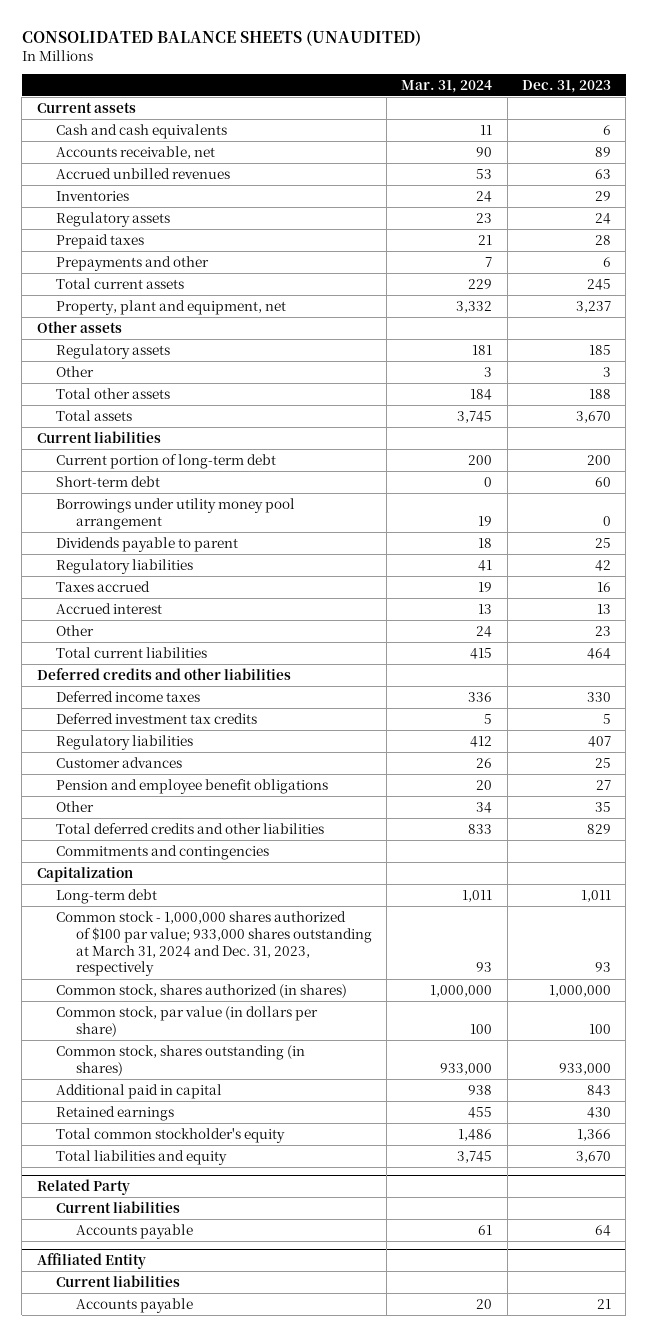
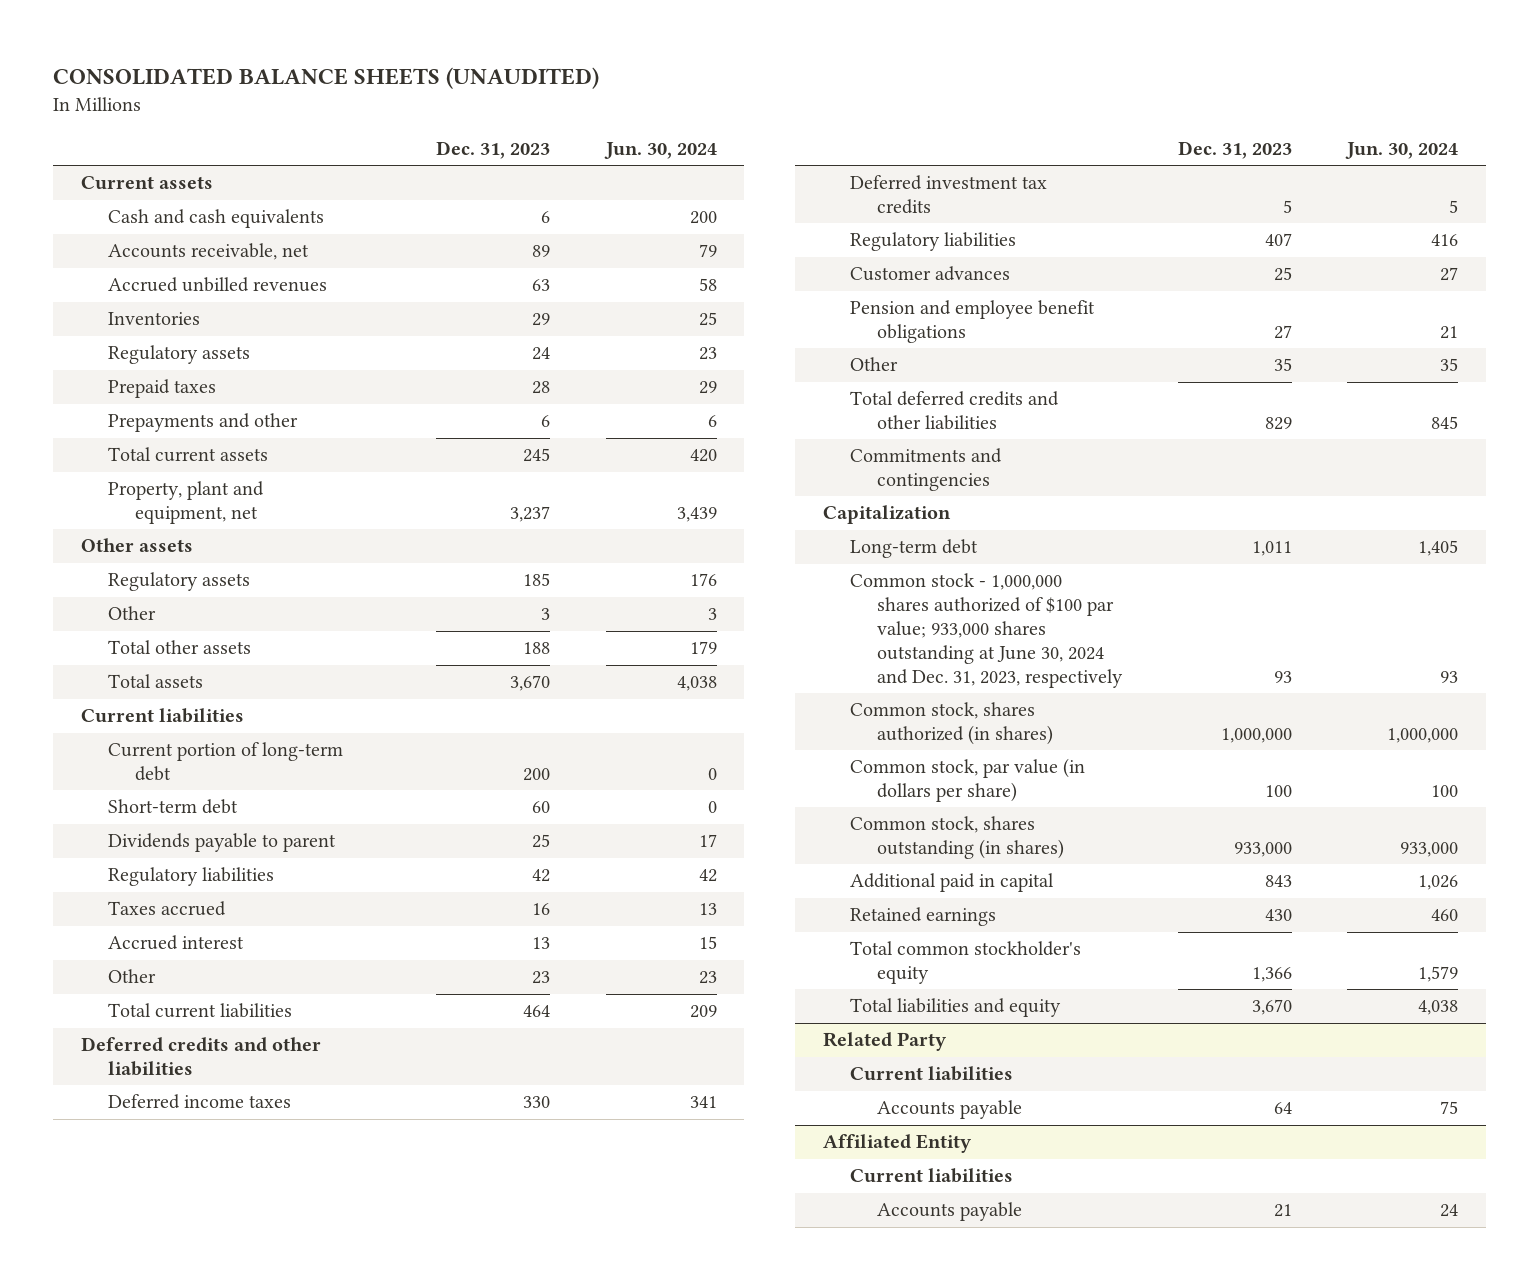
[401,79,493,93] Mar. 31, 2024 -> none
none -> [603,141,717,159] Jun. 30, 2024
[56,497,296,530] Borrowings under utility money pool arrangement -> none
[56,910,372,977] Common stock - 1,000,000 shares authorized of $100 par value; 933,000 shares outstanding at March 31, 2024 and Dec. 31, 2023, respectively -> [849,573,1124,688] Common stock - 1,000,000 shares authorized of $100 par value; 933,000 shares outstanding at June 30, 2024 and Dec. 31, 2023, respectively

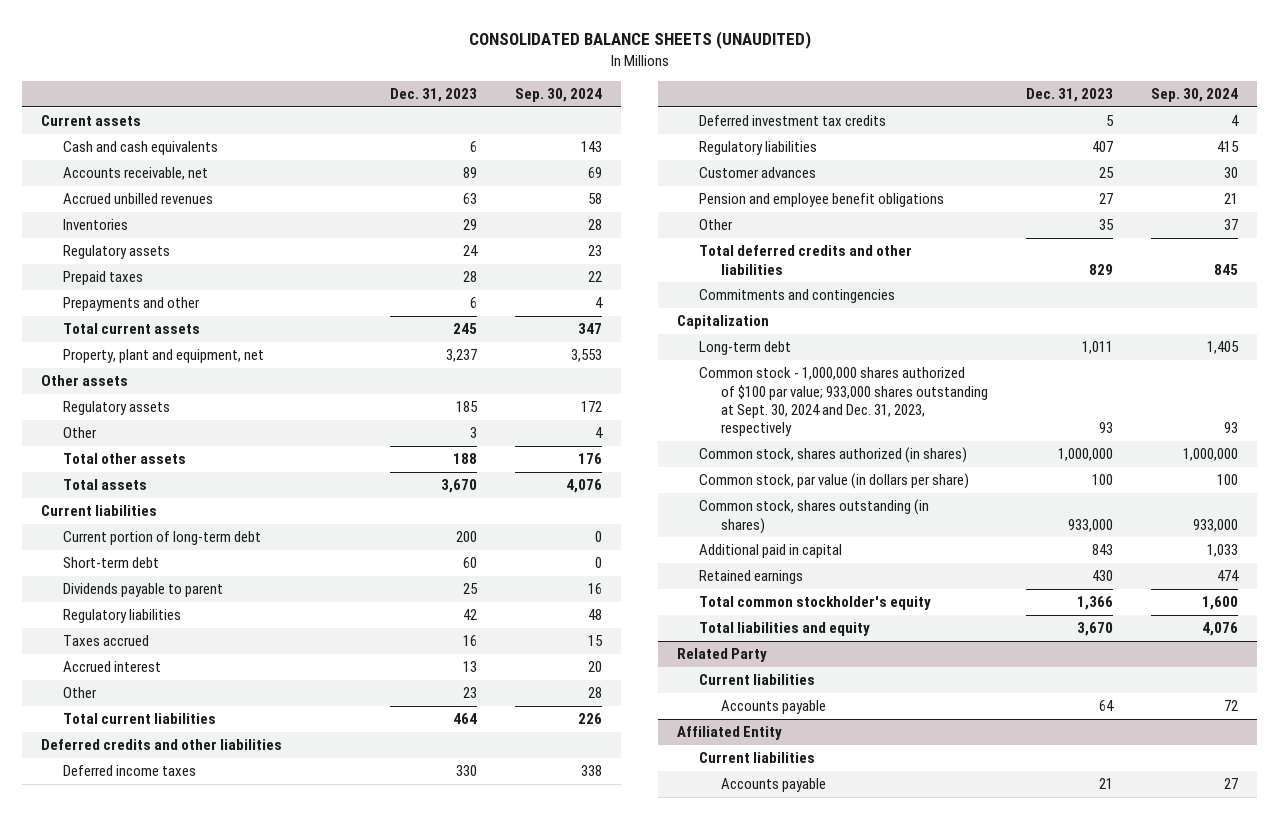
[603,141,717,159] Jun. 30, 2024 -> none
none -> [515,87,603,102] Sep. 30, 2024
[849,573,1124,688] Common stock - 1,000,000 shares authorized of $100 par value; 933,000 shares outstanding at June 30, 2024 and Dec. 31, 2023, respectively -> [699,367,989,437] Common stock - 1,000,000 shares authorized of $100 par value; 933,000 shares outstanding at Sept. 30, 2024 and Dec. 31, 2023, respectively

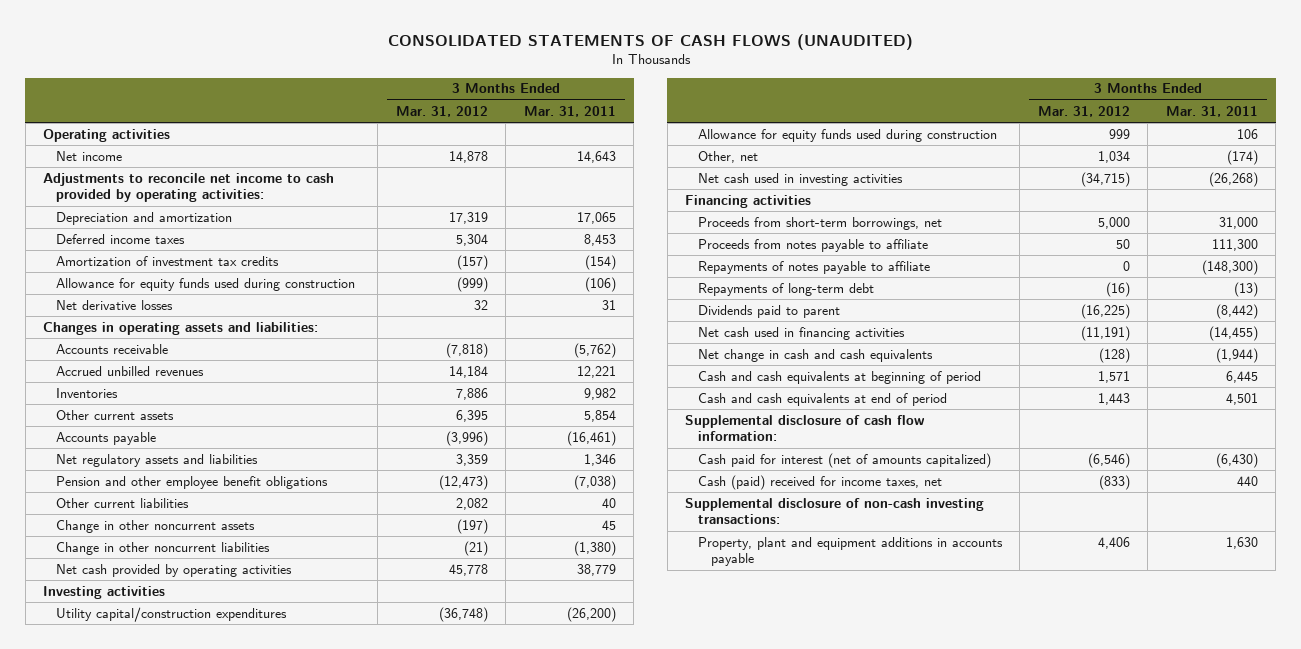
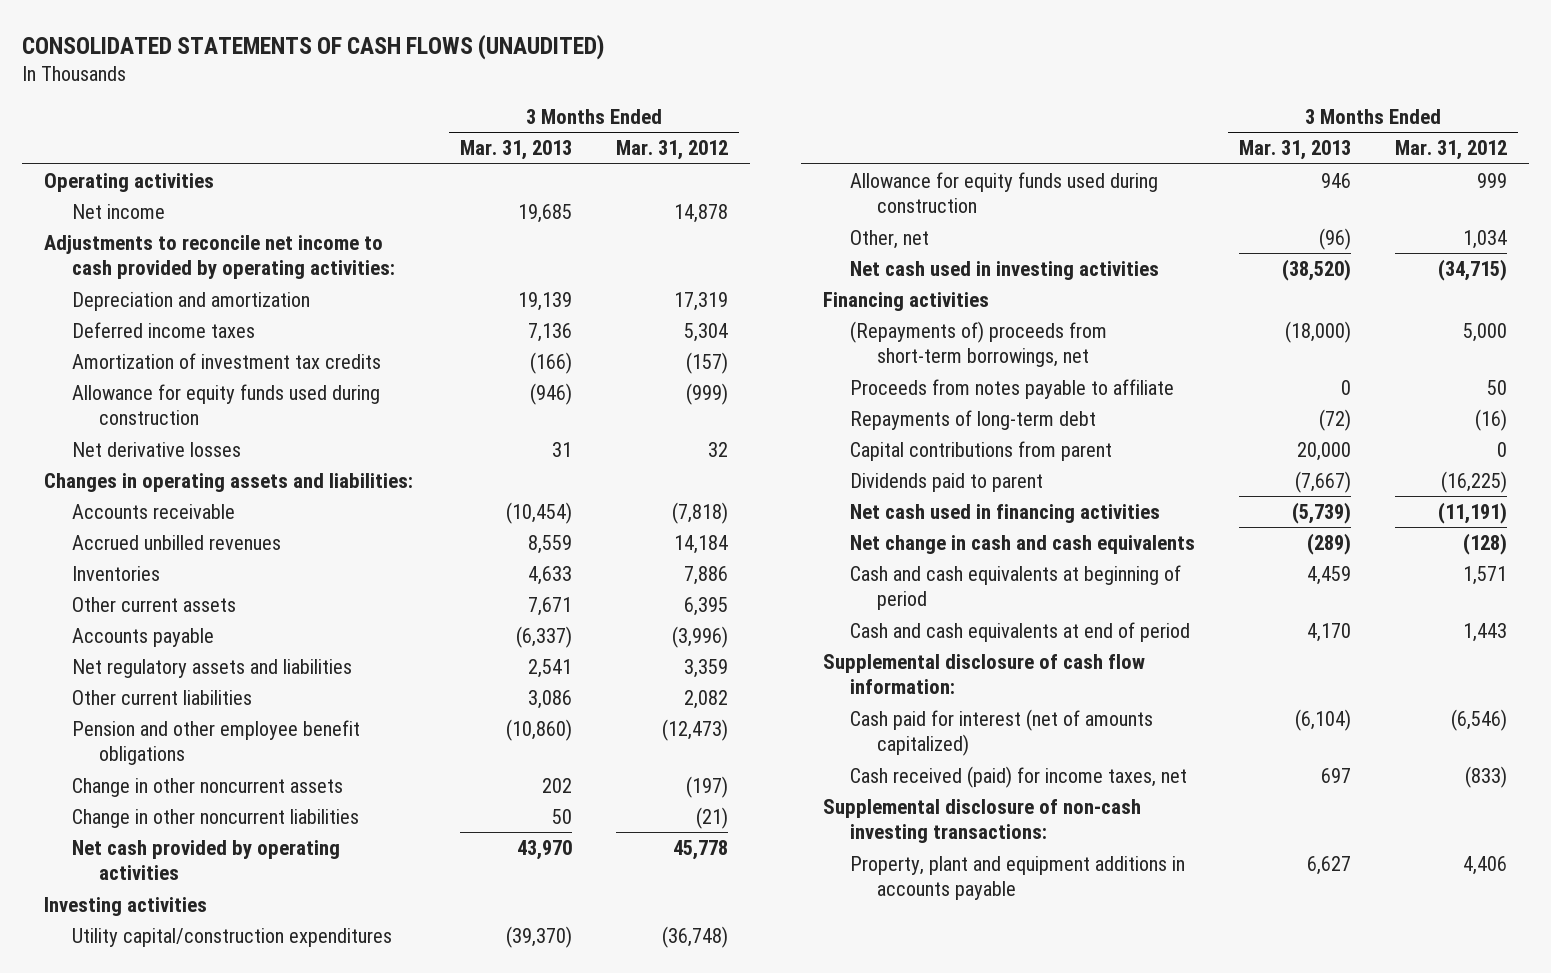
[523,105,616,117] Mar. 31, 2011 -> none
none -> [460,140,573,161] Mar. 31, 2013
[55,475,328,489] Pension and other employee benefit obligations -> [71,719,360,766] Pension and other employee benefit obligations
[697,216,942,230] Proceeds from short-term borrowings, net -> [850,320,1108,368] (Repayments of) proceeds from short-term borrowings, net
[697,260,930,274] Repayments of notes payable to affiliate -> none
none -> [850,440,1113,461] Capital contributions from parent
[697,474,942,490] Cash (paid) received for income taxes, net -> [850,765,1188,788] Cash received (paid) for income taxes, net

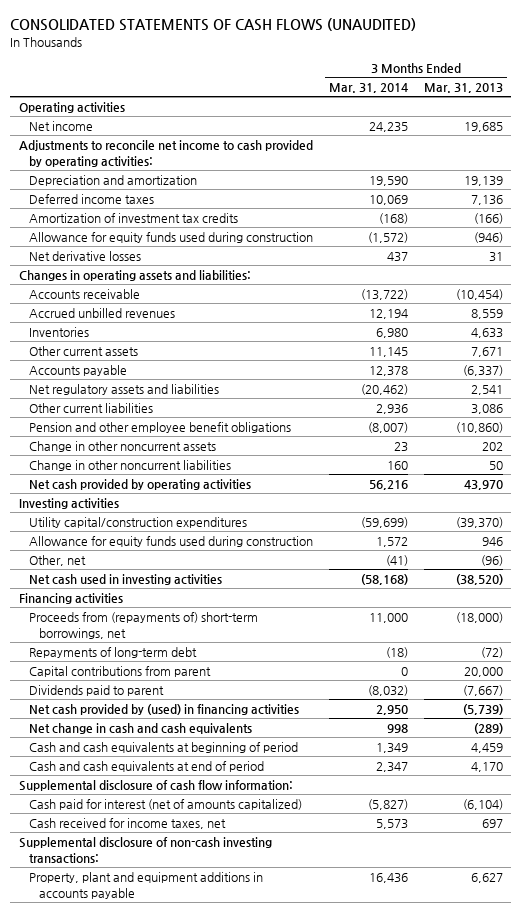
[616,140,729,161] Mar. 31, 2012 -> none
none -> [328,83,408,94] Mar. 31, 2014
[850,378,1175,399] Proceeds from notes payable to affiliate -> none
[850,320,1108,368] (Repayments of) proceeds from short-term borrowings, net -> [28,611,258,639] Proceeds from (repayments of) short-term borrowings, net
[850,503,1161,523] Net cash used in financing activities -> [28,703,299,715] Net cash provided by (used) in financing activities
[850,765,1188,788] Cash received (paid) for income taxes, net -> [28,817,226,829] Cash received for income taxes, net

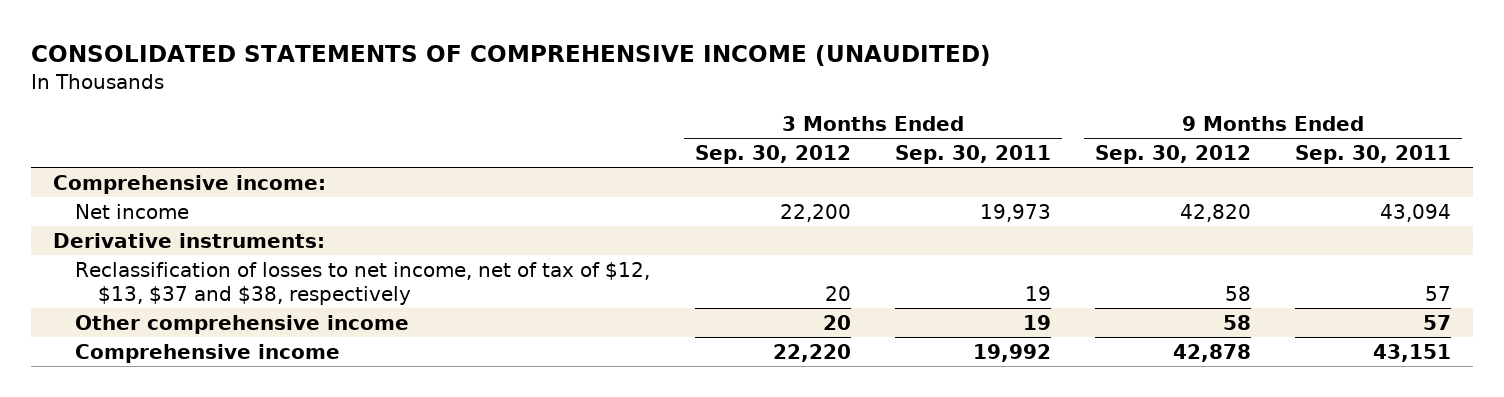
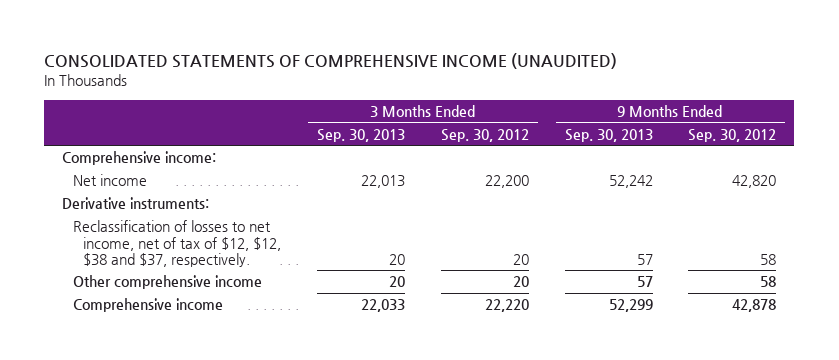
[894,145,1051,165] Sep. 30, 2011 -> none
[1295,145,1452,165] Sep. 30, 2011 -> none
none -> [317,128,406,142] Sep. 30, 2013
none -> [564,128,653,142] Sep. 30, 2013
[75,261,651,305] Reclassification of losses to net income, net of tax of $12, $13, $37 and $38, respectively -> [72,220,282,268] Reclassification of losses to net income, net of tax of $12, $12, $38 and $37, respectively.

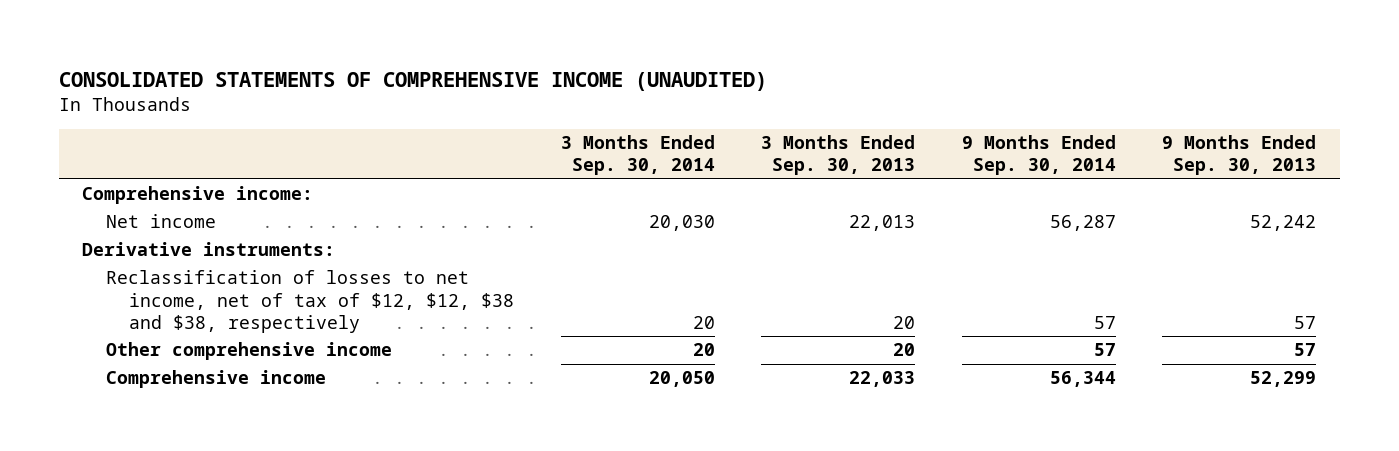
[440,128,529,142] Sep. 30, 2012 -> none
[688,128,777,142] Sep. 30, 2012 -> none
none -> [560,135,715,176] 3 Months Ended Sep. 30, 2014
none -> [961,135,1116,176] 9 Months Ended Sep. 30, 2014
[72,220,282,268] Reclassification of losses to net income, net of tax of $12, $12, $38 and $37, respectively. -> [105,270,515,333] Reclassification of losses to net income, net of tax of $12, $12, $38 and $38, respectively

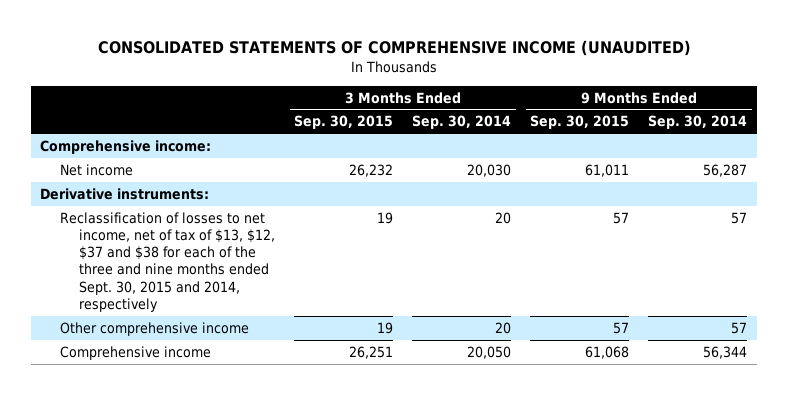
[761,135,916,176] 3 Months Ended Sep. 30, 2013 -> none
[1162,135,1317,176] 9 Months Ended Sep. 30, 2013 -> none
none -> [294,115,394,130] Sep. 30, 2015
none -> [530,115,630,130] Sep. 30, 2015
[105,270,515,333] Reclassification of losses to net income, net of tax of $12, $12, $38 and $38, respectively -> [59,212,276,312] Reclassification of losses to net income, net of tax of $13, $12, $37 and $38 for each of the three and nine months ended Sept. 30, 2015 and 2014, respectively

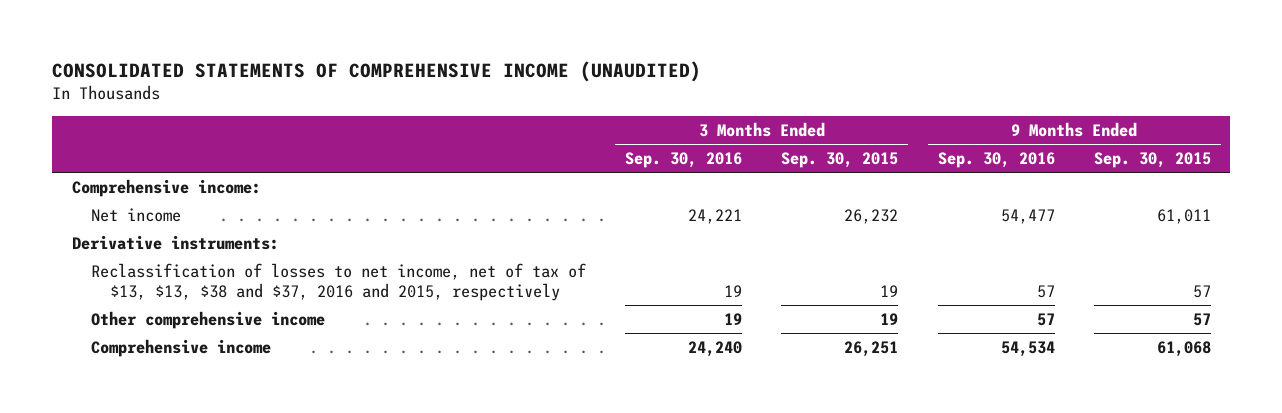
[412,115,512,130] Sep. 30, 2014 -> none
[648,115,748,130] Sep. 30, 2014 -> none
none -> [625,152,743,169] Sep. 30, 2016
none -> [937,152,1055,169] Sep. 30, 2016
[59,212,276,312] Reclassification of losses to net income, net of tax of $13, $12, $37 and $38 for each of the three and nine months ended Sept. 30, 2015 and 2014, respectively -> [90,262,586,301] Reclassification of losses to net income, net of tax of $13, $13, $38 and $37, 2016 and 2015, respectively

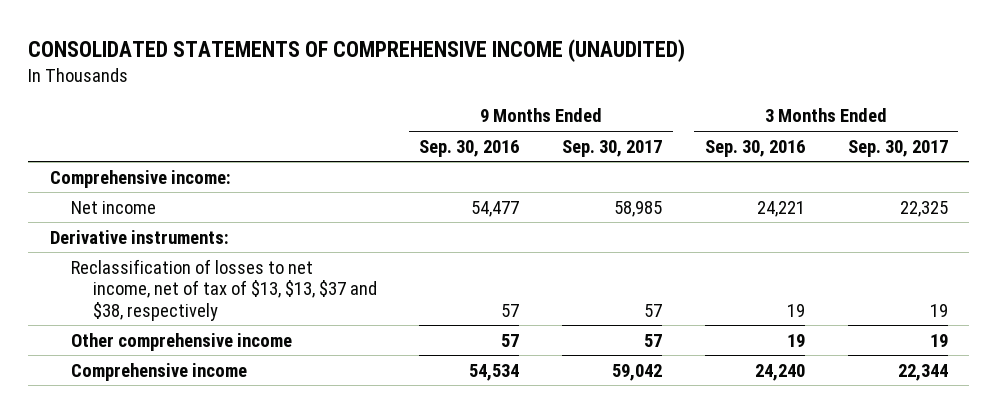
[781,152,899,169] Sep. 30, 2015 -> none
[1093,152,1211,169] Sep. 30, 2015 -> none
none -> [562,139,663,157] Sep. 30, 2017
none -> [847,139,948,157] Sep. 30, 2017
[90,262,586,301] Reclassification of losses to net income, net of tax of $13, $13, $38 and $37, 2016 and 2015, respectively -> [71,258,377,321] Reclassification of losses to net income, net of tax of $13, $13, $37 and $38, respectively

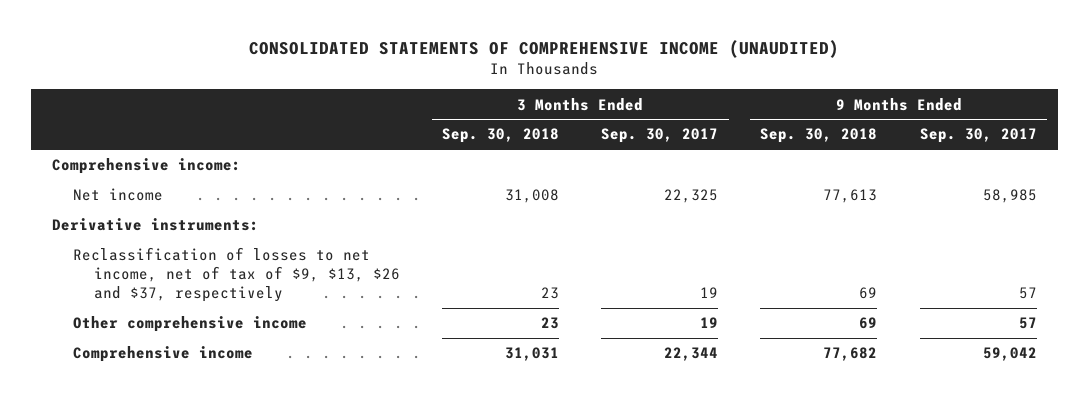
[419,139,520,157] Sep. 30, 2016 -> none
[704,139,805,157] Sep. 30, 2016 -> none
none -> [442,128,560,144] Sep. 30, 2018
none -> [760,128,878,144] Sep. 30, 2018
[71,258,377,321] Reclassification of losses to net income, net of tax of $13, $13, $37 and $38, respectively -> [72,247,400,303] Reclassification of losses to net income, net of tax of $9, $13, $26 and $37, respectively

